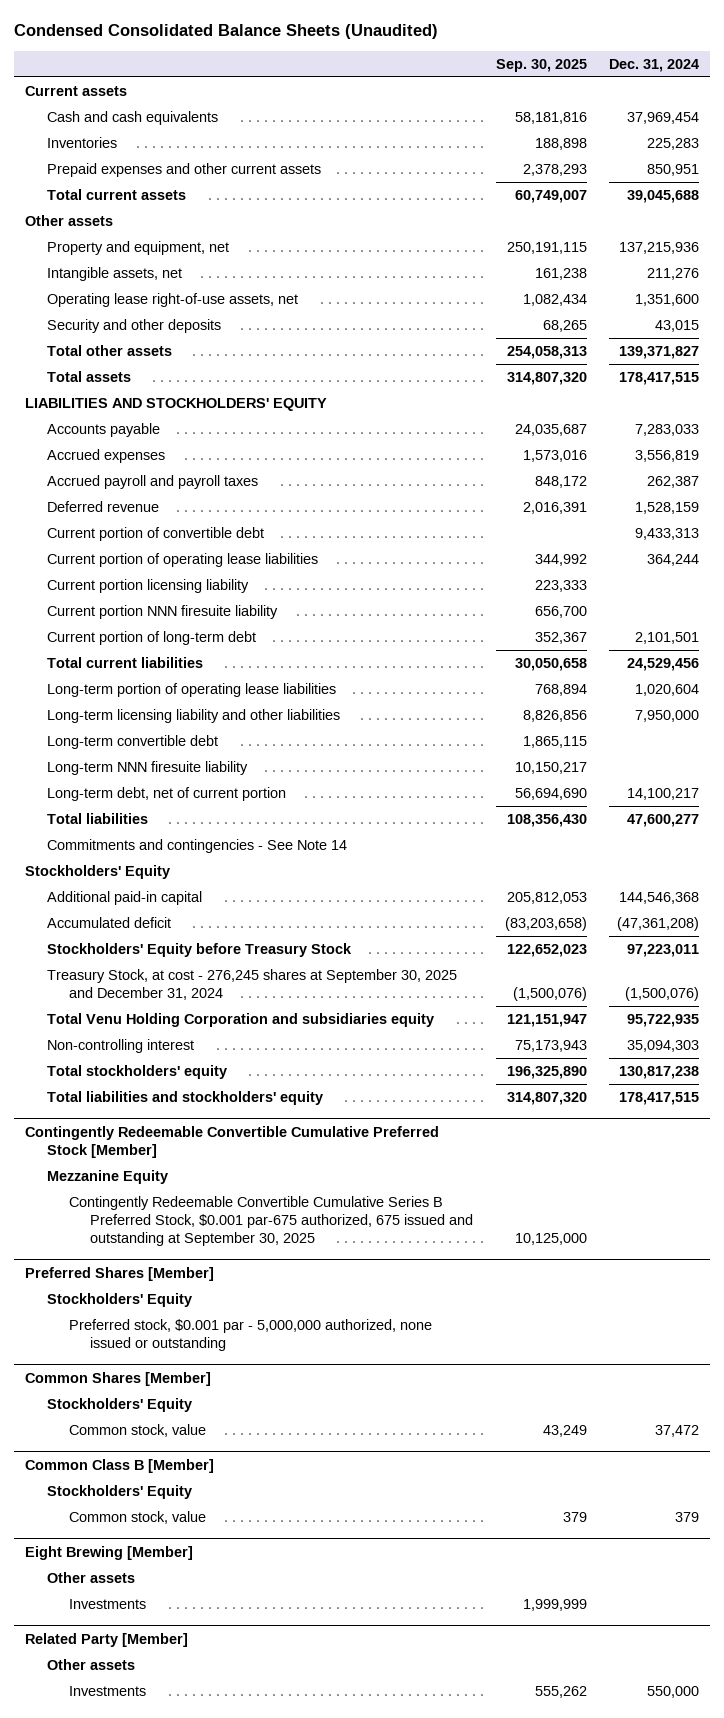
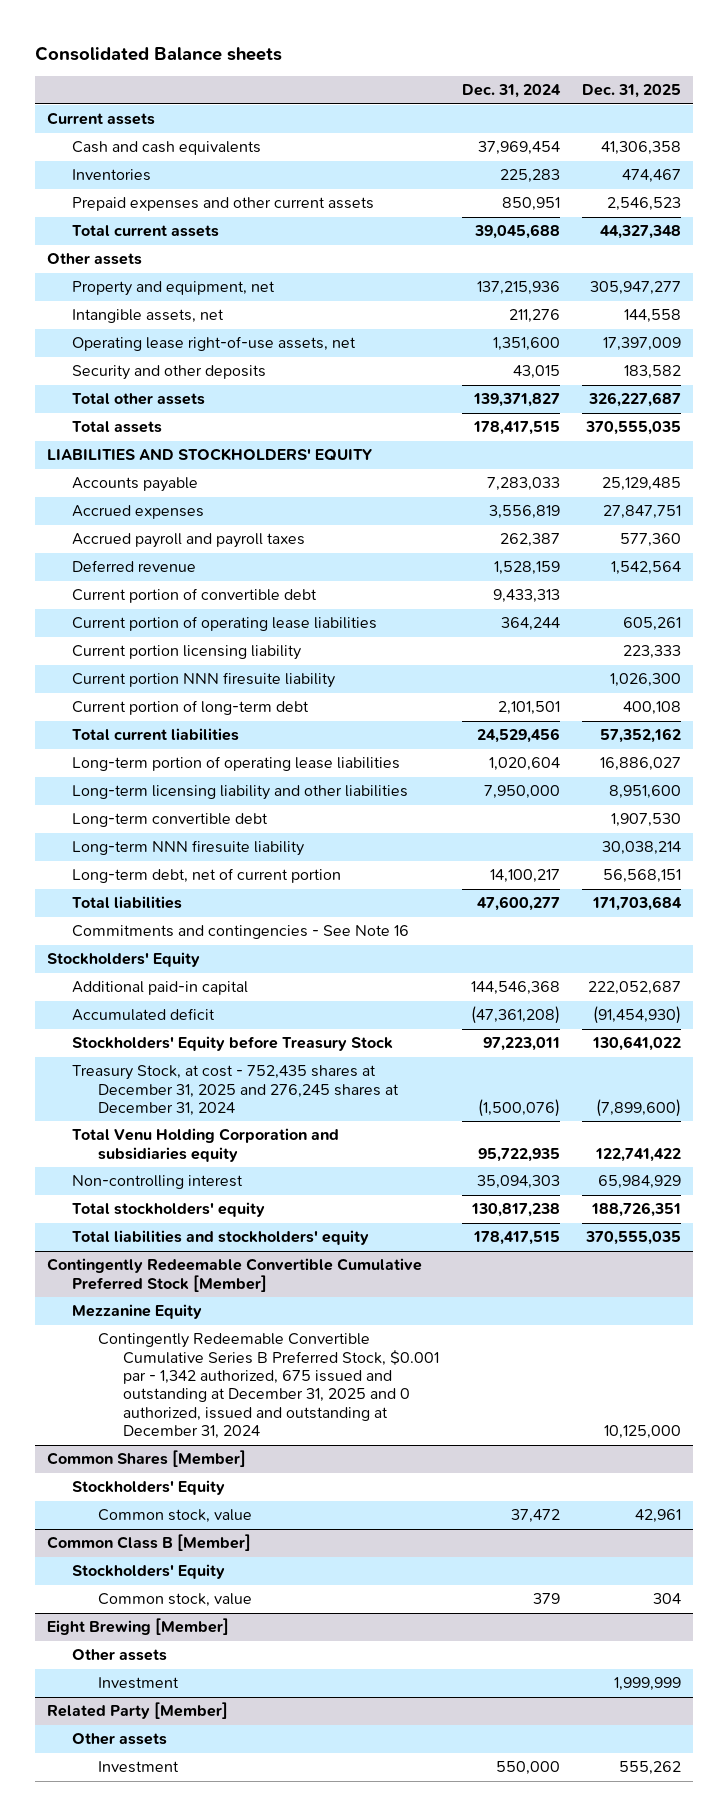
[14,24,439,40] Condensed Consolidated Balance Sheets (Unaudited) -> [35,46,283,62] Consolidated Balance sheets
[495,58,587,72] Sep. 30, 2025 -> none
none -> [582,84,682,99] Dec. 31, 2025
[46,838,347,853] Commitments and contingencies - See Note 14 -> [72,925,410,940] Commitments and contingencies - See Note 16
[46,968,457,1000] Treasury Stock, at cost - 276,245 shares at September 30, 2025 and December 31, 2024 -> [72,1065,399,1117] Treasury Stock, at cost - 752,435 shares at December 31, 2025 and 276,245 shares at December 31, 2024
[25,1266,215,1281] Preferred Shares [Member] -> none
[46,1292,192,1307] Stockholders' Equity -> none
[68,1318,432,1351] Preferred stock, $0.001 par - 5,000,000 authorized, none issued or outstanding -> none
[68,1195,474,1246] Contingently Redeemable Convertible Cumulative Series B Preferred Stock, $0.001 par-675 authorized, 675 issued and outstanding at September 30, 2025 -> [97,1333,439,1440] Contingently Redeemable Convertible Cumulative Series B Preferred Stock, $0.001 par - 1,342 authorized, 675 issued and outstanding at December 31, 2025 and 0 authorized, issued and outstanding at December 31, 2024
[68,1598,146,1609] Investments -> [97,1677,179,1690] Investment
[68,1685,146,1696] Investments -> [97,1761,179,1774] Investment

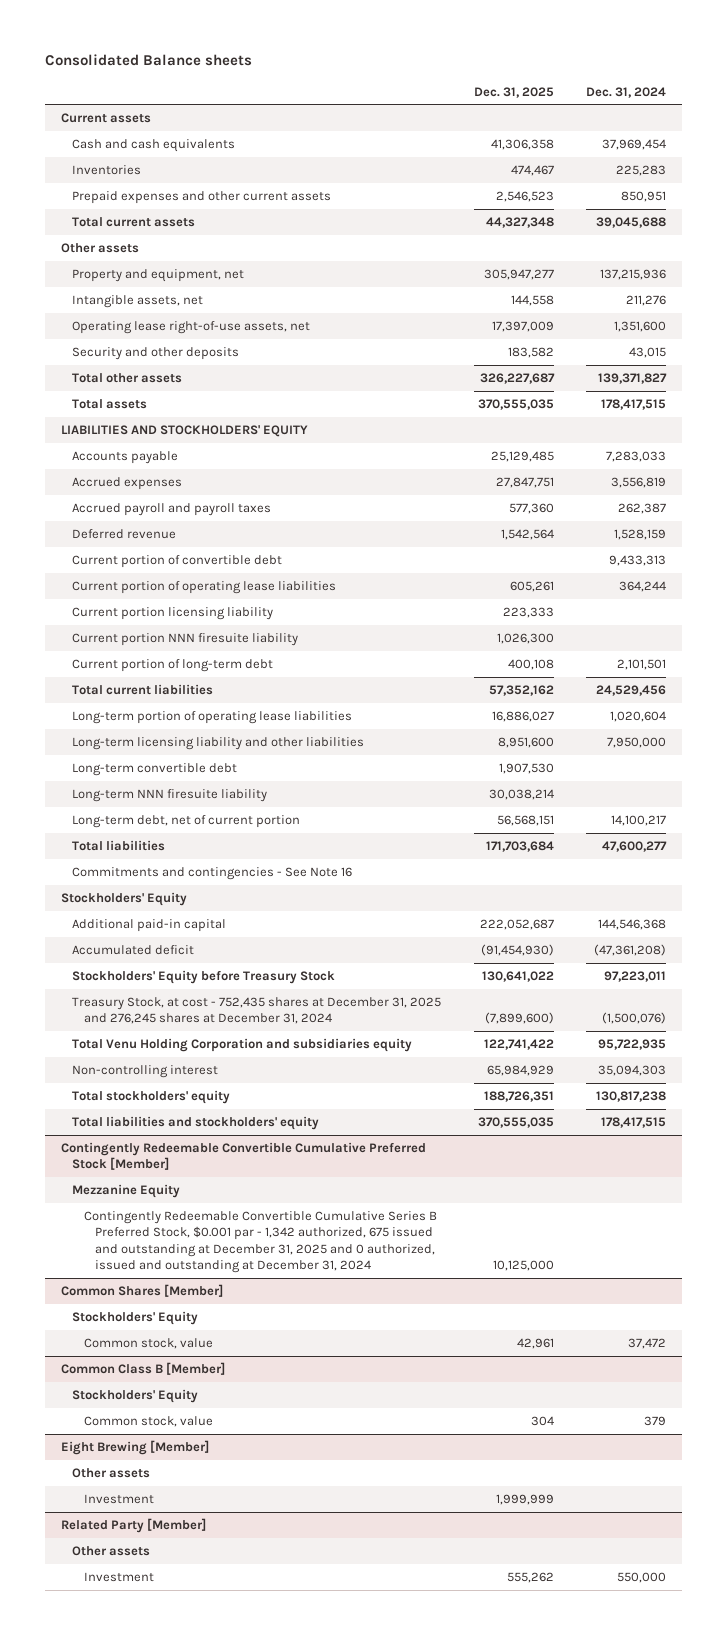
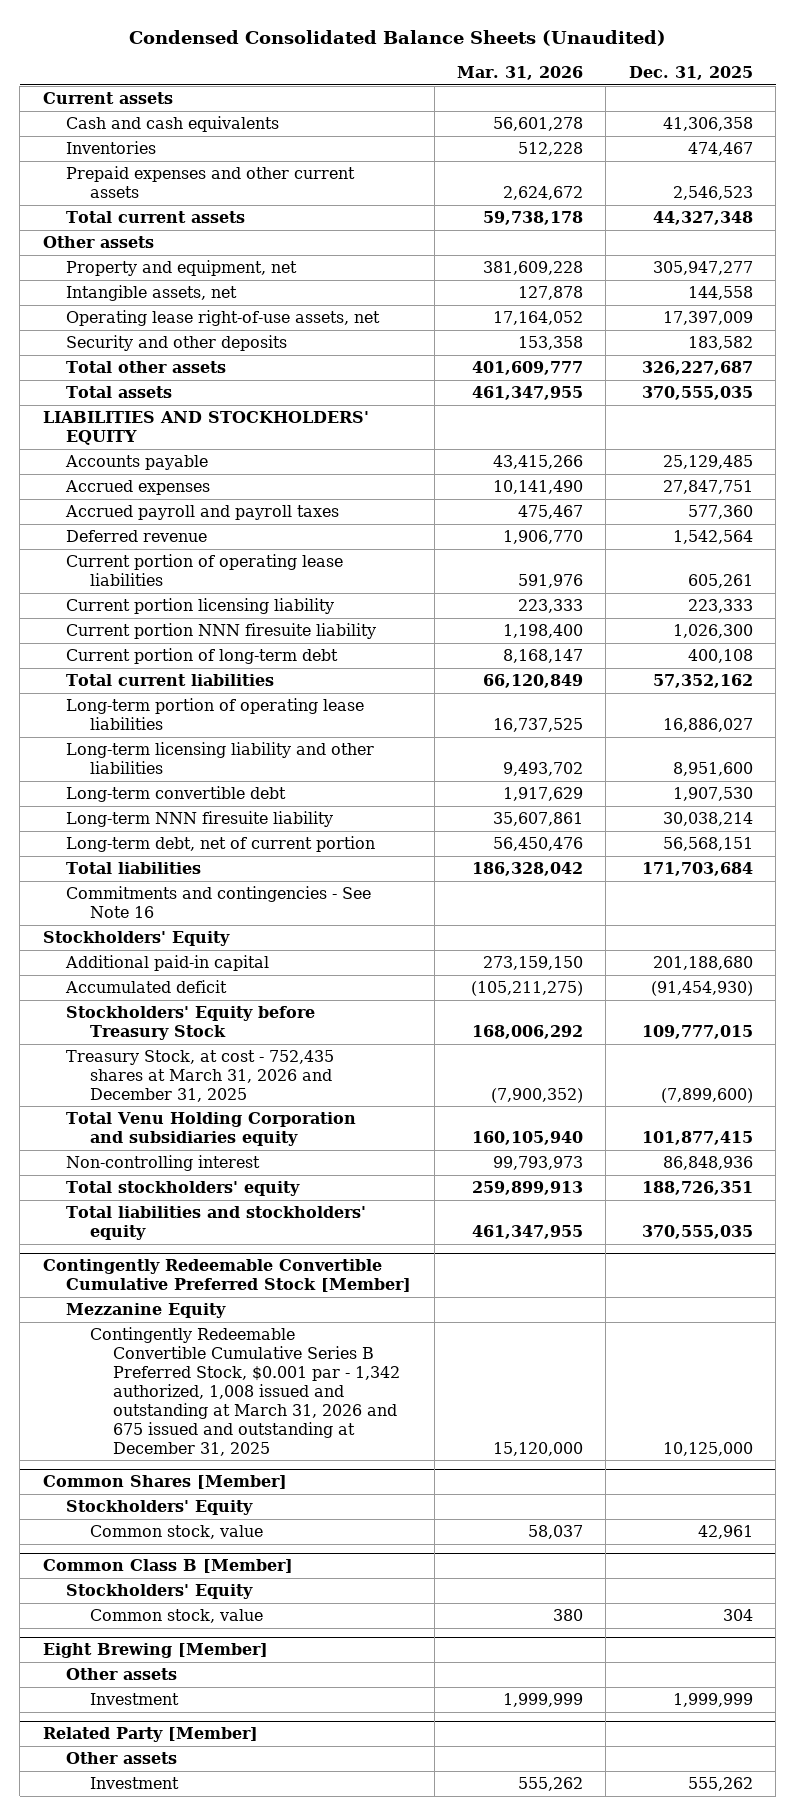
[44,54,252,67] Consolidated Balance sheets -> [128,30,666,47] Condensed Consolidated Balance Sheets (Unaudited)
[586,86,667,98] Dec. 31, 2024 -> none
none -> [457,66,584,81] Mar. 31, 2026
[72,555,283,569] Current portion of convertible debt -> none
[479,919,554,931] 222,052,687 -> [652,956,753,971] 201,188,680
[481,971,554,983] 130,641,022 -> [641,1024,753,1039] 109,777,015
[72,997,442,1025] Treasury Stock, at cost - 752,435 shares at December 31, 2025 and 276,245 shares at December 31, 2024 -> [66,1050,335,1102] Treasury Stock, at cost - 752,435 shares at March 31, 2026 and December 31, 2025
[483,1039,554,1051] 122,741,422 -> [641,1130,753,1145] 101,877,415
[486,1065,554,1077] 65,984,929 -> [662,1156,753,1171] 86,848,936
[83,1211,437,1273] Contingently Redeemable Convertible Cumulative Series B Preferred Stock, $0.001 par - 1,342 authorized, 675 issued and outstanding at December 31, 2025 and 0 authorized, issued and outstanding at December 31, 2024 -> [89,1327,400,1456] Contingently Redeemable Convertible Cumulative Series B Preferred Stock, $0.001 par - 1,342 authorized, 1,008 issued and outstanding at March 31, 2026 and 675 issued and outstanding at December 31, 2025

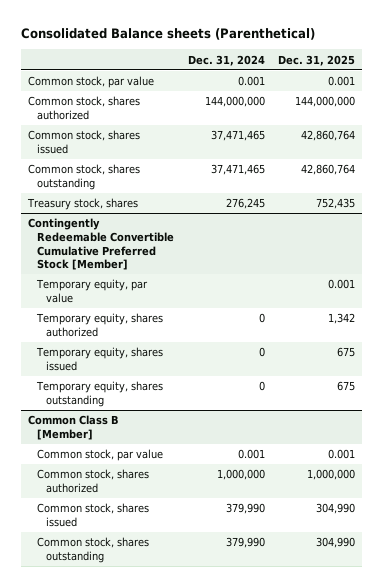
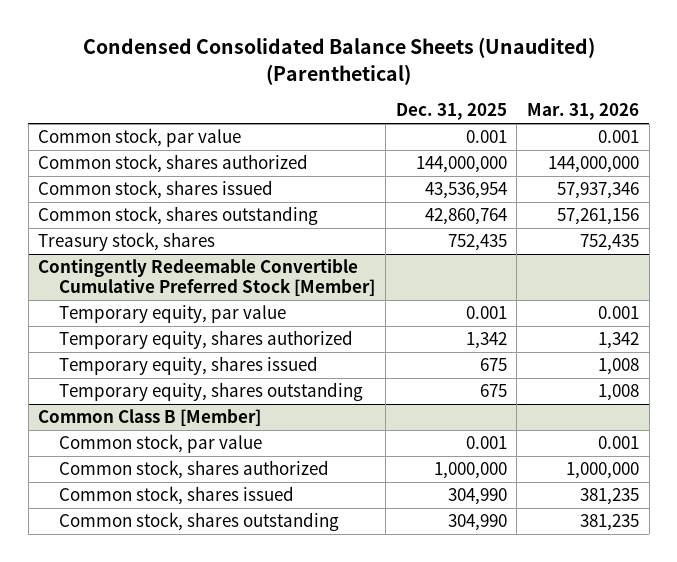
[21,28,316,41] Consolidated Balance sheets (Parenthetical) -> [82,37,595,85] Condensed Consolidated Balance Sheets (Unaudited) (Parenthetical)
[187,54,265,66] Dec. 31, 2024 -> none
none -> [526,103,639,121] Mar. 31, 2026
[301,130,356,142] 42,860,764 -> [424,182,507,200] 43,536,954

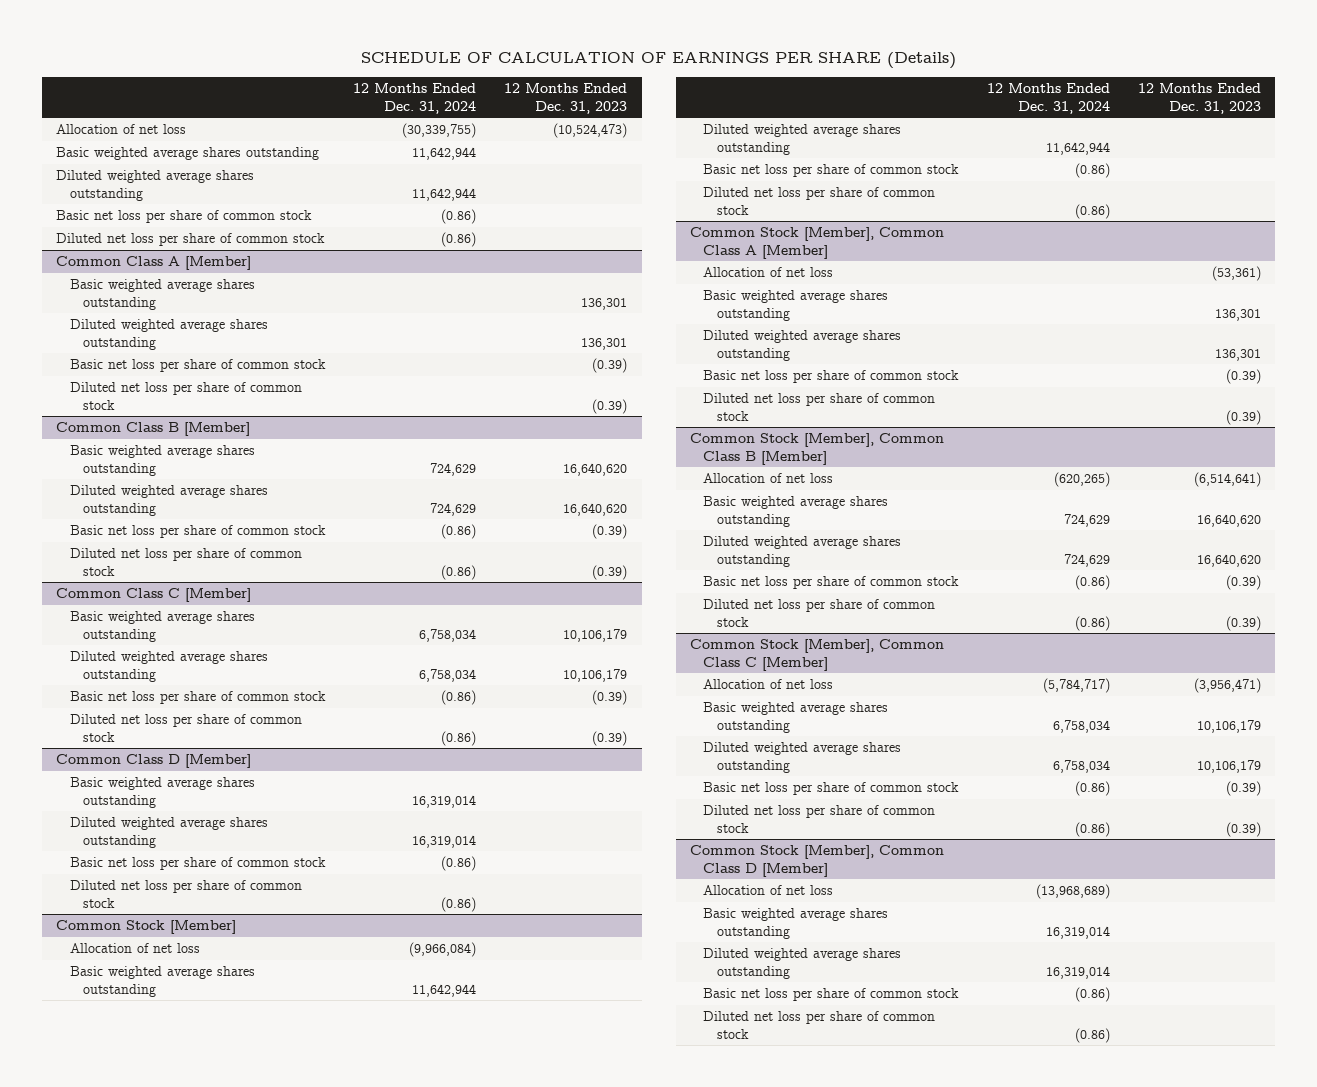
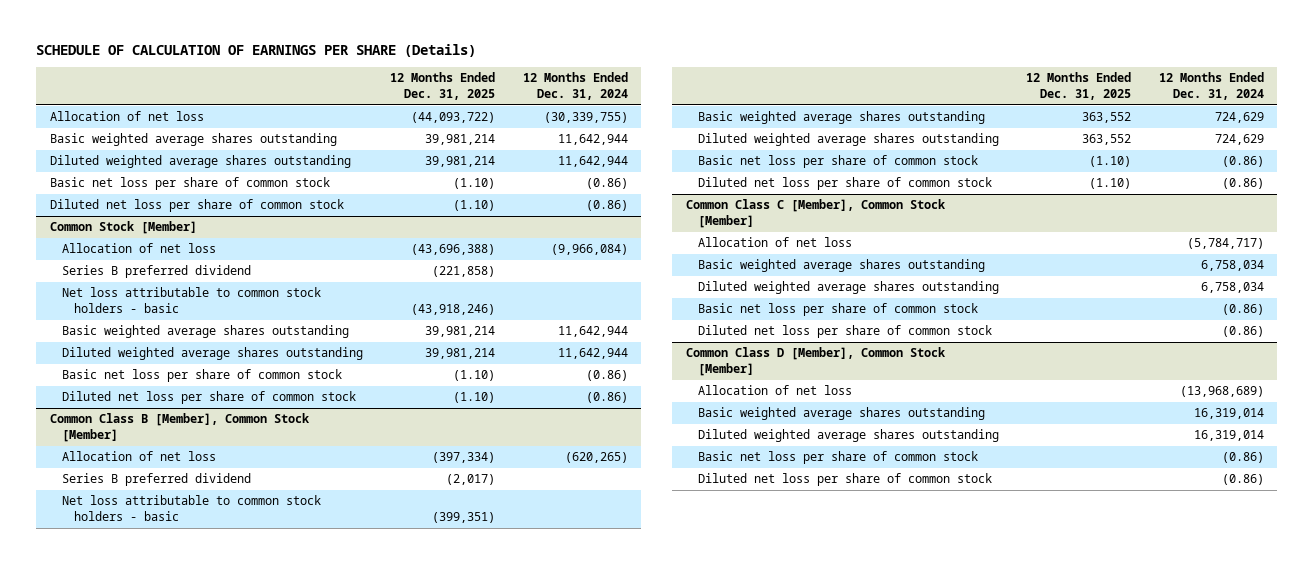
[504,83,628,114] 12 Months Ended Dec. 31, 2023 -> none
none -> [390,72,496,100] 12 Months Ended Dec. 31, 2025
[56,256,252,271] Common Class A [Member] -> none
[69,279,255,310] Basic weighted average shares outstanding -> none
[69,319,268,350] Diluted weighted average shares outstanding -> none
[69,359,326,373] Basic net loss per share of common stock -> none
[69,382,302,410] Diluted net loss per share of common stock -> none
[56,422,251,437] Common Class B [Member] -> none
[69,445,255,476] Basic weighted average shares outstanding -> none
[69,485,268,516] Diluted weighted average shares outstanding -> none
[69,525,326,539] Basic net loss per share of common stock -> none
[69,548,302,576] Diluted net loss per share of common stock -> none
[56,588,252,603] Common Class C [Member] -> none
[69,611,255,642] Basic weighted average shares outstanding -> none
[69,651,268,682] Diluted weighted average shares outstanding -> none
[69,691,326,705] Basic net loss per share of common stock -> none
[69,714,302,742] Diluted net loss per share of common stock -> none
[56,754,252,769] Common Class D [Member] -> none
[69,777,255,808] Basic weighted average shares outstanding -> none
[69,817,268,848] Diluted weighted average shares outstanding -> none
[69,857,326,871] Basic net loss per share of common stock -> none
[69,880,302,908] Diluted net loss per share of common stock -> none
none -> [61,265,251,279] Series B preferred dividend
none -> [61,287,321,313] Net loss attributable to common stock holders - basic
[689,227,944,259] Common Stock [Member], Common Class A [Member] -> none
[703,267,834,278] Allocation of net loss -> none
[703,290,889,321] Basic weighted average shares outstanding -> none
[703,330,902,361] Diluted weighted average shares outstanding -> none
[703,370,960,384] Basic net loss per share of common stock -> none
[703,393,936,421] Diluted net loss per share of common stock -> none
[689,433,944,465] Common Stock [Member], Common Class B [Member] -> [49,413,310,442] Common Class B [Member], Common Stock [Member]
none -> [61,473,251,487] Series B preferred dividend
none -> [61,495,321,521] Net loss attributable to common stock holders - basic
[689,639,944,671] Common Stock [Member], Common Class C [Member] -> [685,199,946,228] Common Class C [Member], Common Stock [Member]
[689,845,944,877] Common Stock [Member], Common Class D [Member] -> [685,347,946,376] Common Class D [Member], Common Stock [Member]

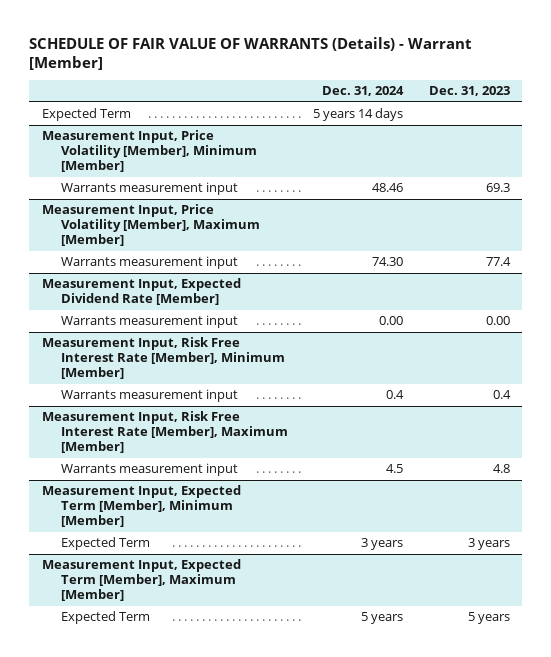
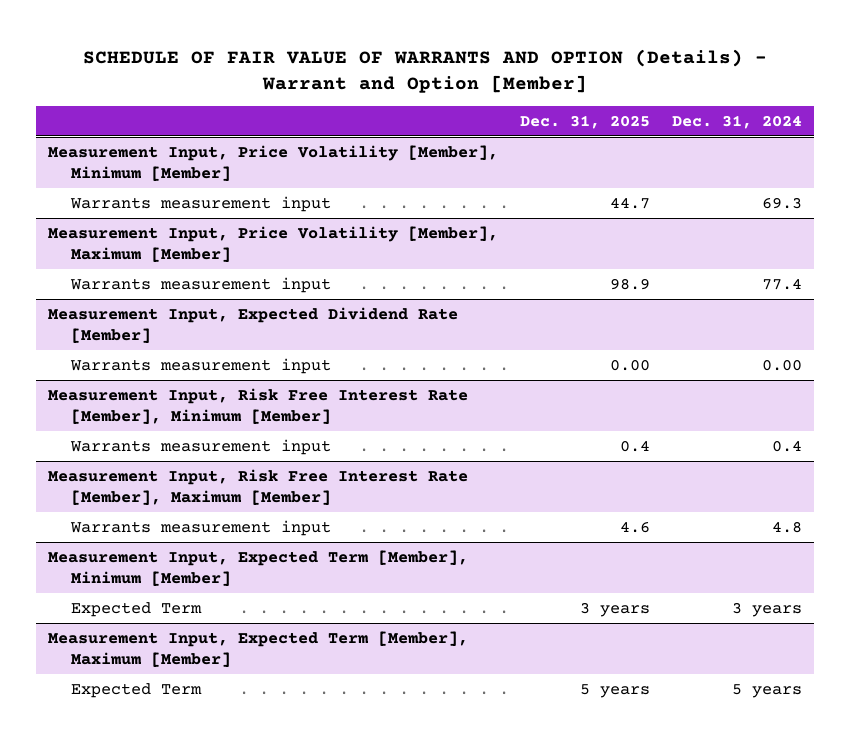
[29,36,473,70] SCHEDULE OF FAIR VALUE OF WARRANTS (Details) - Warrant [Member] -> [82,48,767,93] SCHEDULE OF FAIR VALUE OF WARRANTS AND OPTION (Details) - Warrant and Option [Member]
[428,86,510,97] Dec. 31, 2023 -> none
none -> [519,114,650,129] Dec. 31, 2025
[41,108,131,122] Expected Term -> none
[372,183,404,193] 48.46 -> [762,196,803,209] 69.3
[372,257,404,267] 74.30 -> [762,277,803,290] 77.4
[386,464,404,474] 4.5 -> [772,520,803,533] 4.8

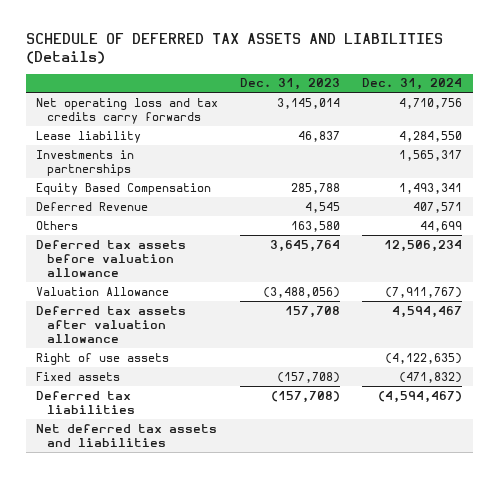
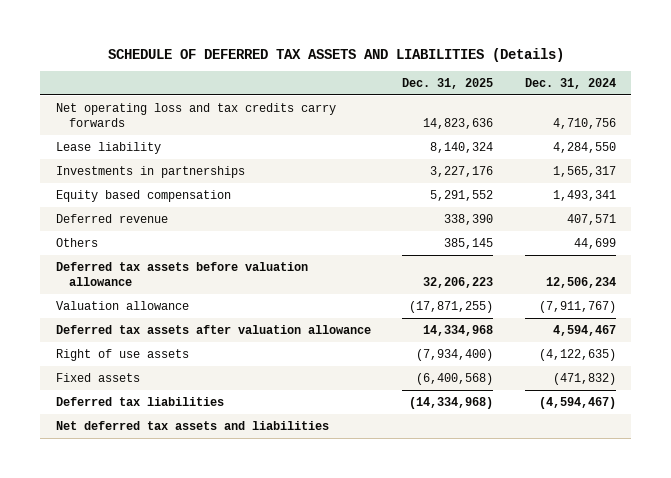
[240,78,341,91] Dec. 31, 2023 -> none
none -> [402,77,494,89] Dec. 31, 2025
[36,182,212,195] Equity Based Compensation -> [55,189,231,202] Equity based compensation
[36,201,149,211] Deferred Revenue -> [55,213,168,223] Deferred revenue
[36,286,170,296] Valuation Allowance -> [55,300,189,310] Valuation allowance

